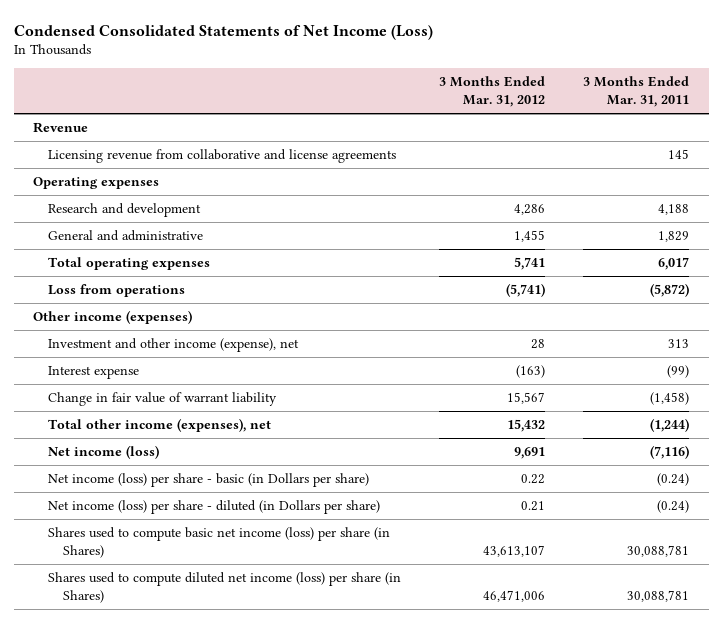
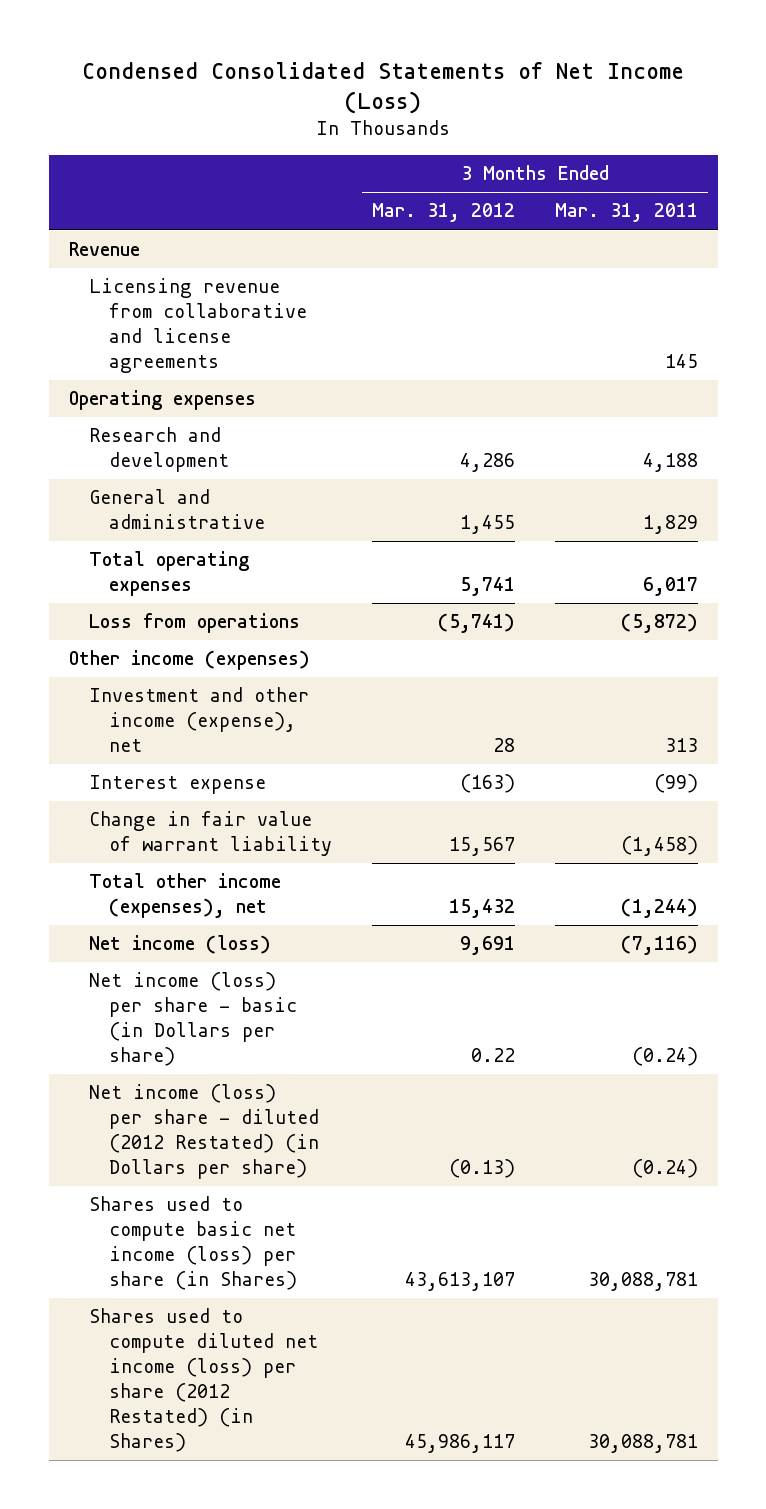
[48,500,381,515] Net income (loss) per share - diluted (in Dollars per share) -> [88,1084,320,1180] Net income (loss) per share - diluted (2012 Restated) (in Dollars per share)
[521,501,546,512] 0.21 -> [449,1159,516,1179] (0.13)
[48,572,402,603] Shares used to compute diluted net income (loss) per share (in Shares) -> [88,1308,319,1453] Shares used to compute diluted net income (loss) per share (2012 Restated) (in Shares)
[483,589,546,602] 46,471,006 -> [405,1434,516,1454] 45,986,117

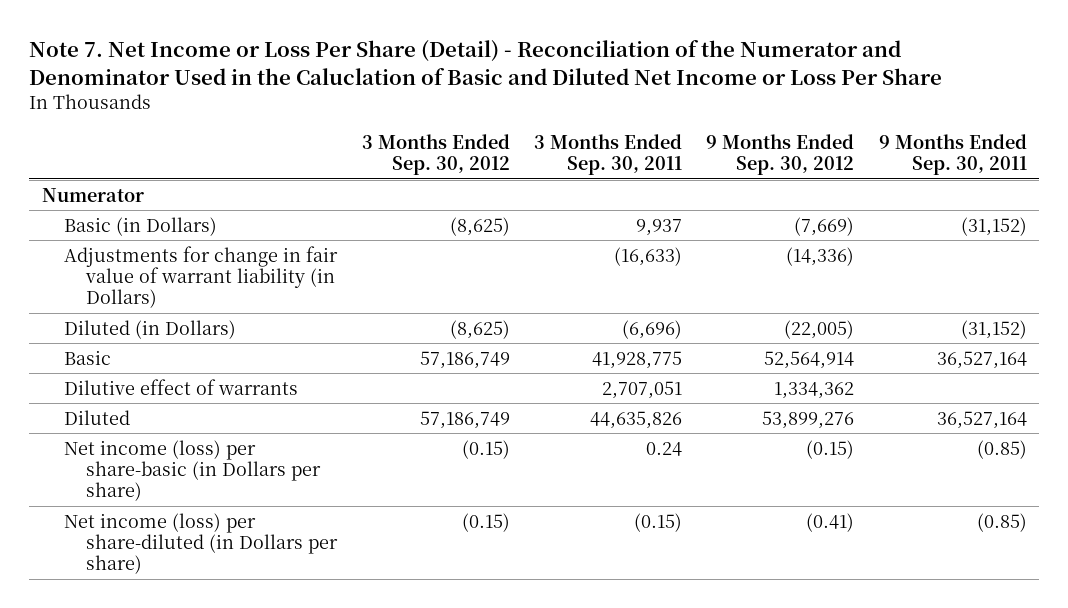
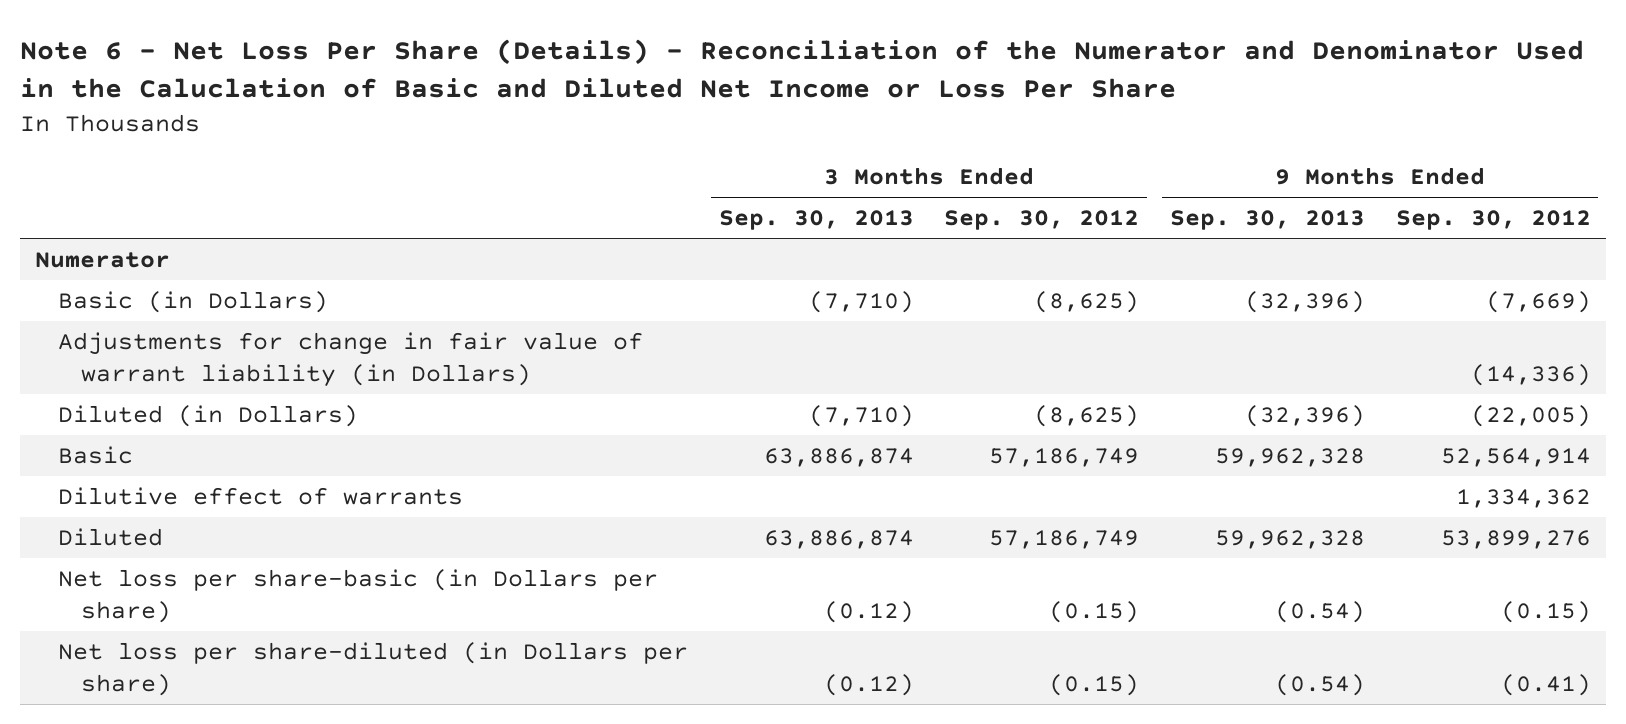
[29,40,943,85] Note 7. Net Income or Loss Per Share (Detail) - Reconciliation of the Numerator and Denominator Used in the Caluclation of Basic and Diluted Net Income or Loss Per Share -> [19,38,1584,99] Note 6 - Net Loss Per Share (Details) - Reconciliation of the Numerator and Denominator Used in the Caluclation of Basic and Diluted Net Income or Loss Per Share
[534,133,683,176] 3 Months Ended Sep. 30, 2011 -> none
[878,133,1027,176] 9 Months Ended Sep. 30, 2011 -> none
none -> [718,210,914,231] Sep. 30, 2013
none -> [1169,210,1365,231] Sep. 30, 2013
[63,439,322,502] Net income (loss) per share-basic (in Dollars per share) -> [57,568,658,624] Net loss per share-basic (in Dollars per share)
[63,512,339,575] Net income (loss) per share-diluted (in Dollars per share) -> [57,641,688,697] Net loss per share-diluted (in Dollars per share)

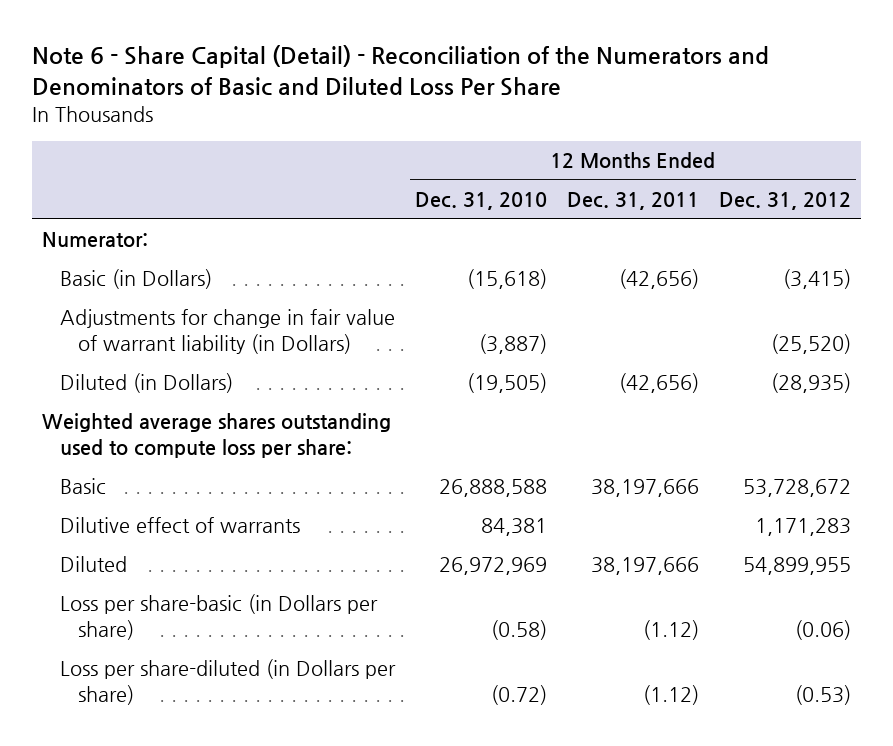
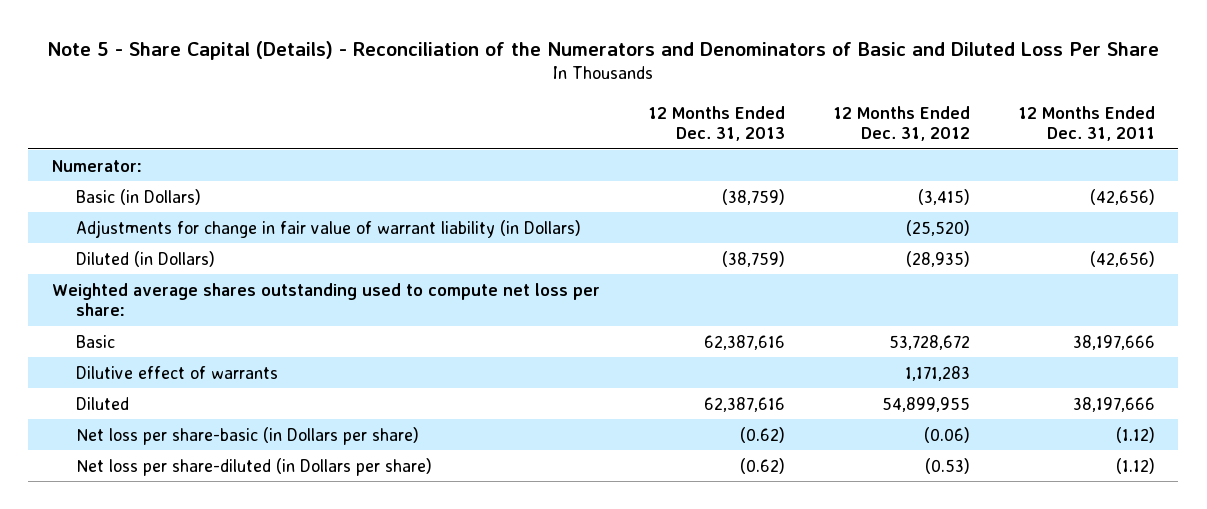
[31,44,769,96] Note 6 - Share Capital (Detail) - Reconciliation of the Numerators and Denominators of Basic and Diluted Loss Per Share -> [47,40,1160,60] Note 5 - Share Capital (Details) - Reconciliation of the Numerators and Denominators of Basic and Diluted Loss Per Share
[414,192,547,211] Dec. 31, 2010 -> none
none -> [647,105,785,142] 12 Months Ended Dec. 31, 2013
[41,413,391,459] Weighted average shares outstanding used to compute loss per share: -> [52,282,601,317] Weighted average shares outstanding used to compute net loss per share:
[59,594,378,641] Loss per share-basic (in Dollars per share) -> [75,426,419,445] Net loss per share-basic (in Dollars per share)
[59,659,396,706] Loss per share-diluted (in Dollars per share) -> [75,457,432,476] Net loss per share-diluted (in Dollars per share)

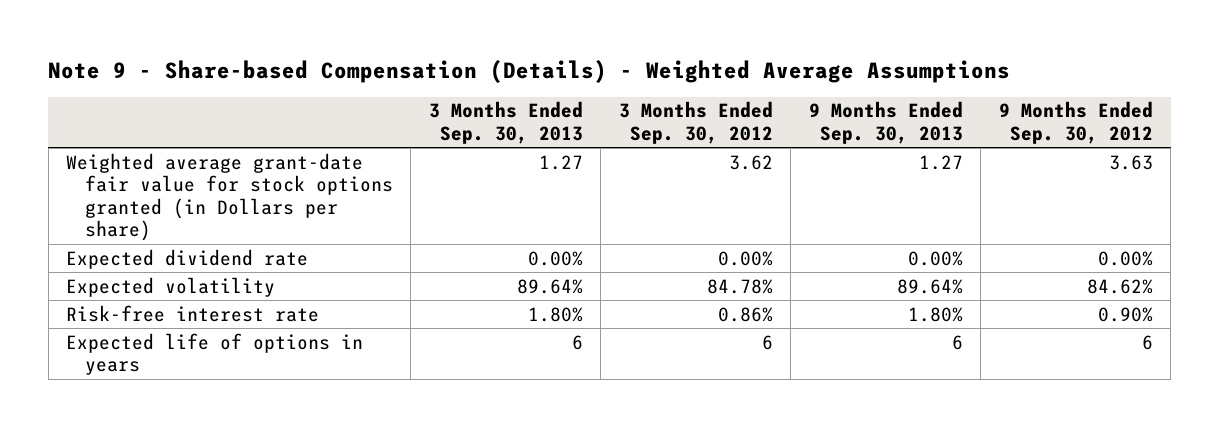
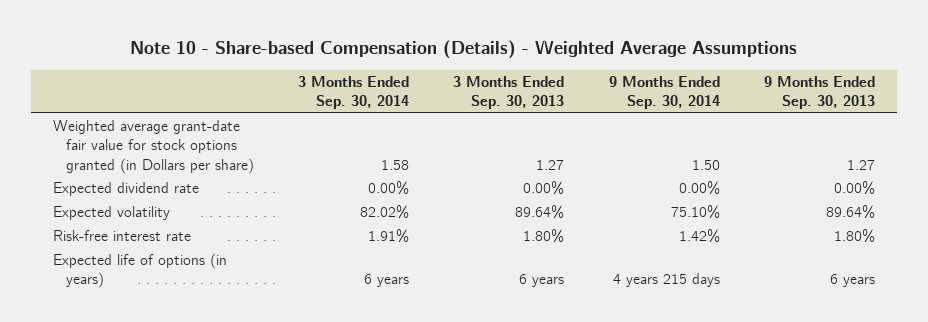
[48,59,1011,83] Note 9 - Share-based Compensation (Details) - Weighted Average Assumptions -> [130,39,798,60] Note 10 - Share-based Compensation (Details) - Weighted Average Assumptions
[618,101,773,144] 3 Months Ended Sep. 30, 2012 -> none
[998,101,1153,144] 9 Months Ended Sep. 30, 2012 -> none
none -> [297,75,409,109] 3 Months Ended Sep. 30, 2014
none -> [608,75,720,109] 9 Months Ended Sep. 30, 2014
[66,332,364,376] Expected life of options in years -> [53,253,228,289] Expected life of options (in years)
[571,334,583,350] 6 -> [519,274,565,288] 6 years
[951,334,963,350] 6 -> [829,274,875,288] 6 years

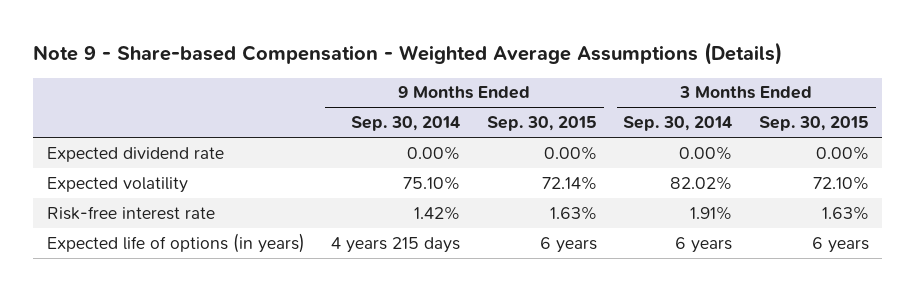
[130,39,798,60] Note 10 - Share-based Compensation (Details) - Weighted Average Assumptions -> [33,42,783,66] Note 9 - Share-based Compensation - Weighted Average Assumptions (Details)
[453,75,565,109] 3 Months Ended Sep. 30, 2013 -> none
[763,75,875,109] 9 Months Ended Sep. 30, 2013 -> none
none -> [486,116,597,132] Sep. 30, 2015
none -> [759,116,870,132] Sep. 30, 2015
[53,120,254,174] Weighted average grant-date fair value for stock options granted (in Dollars per share) -> none

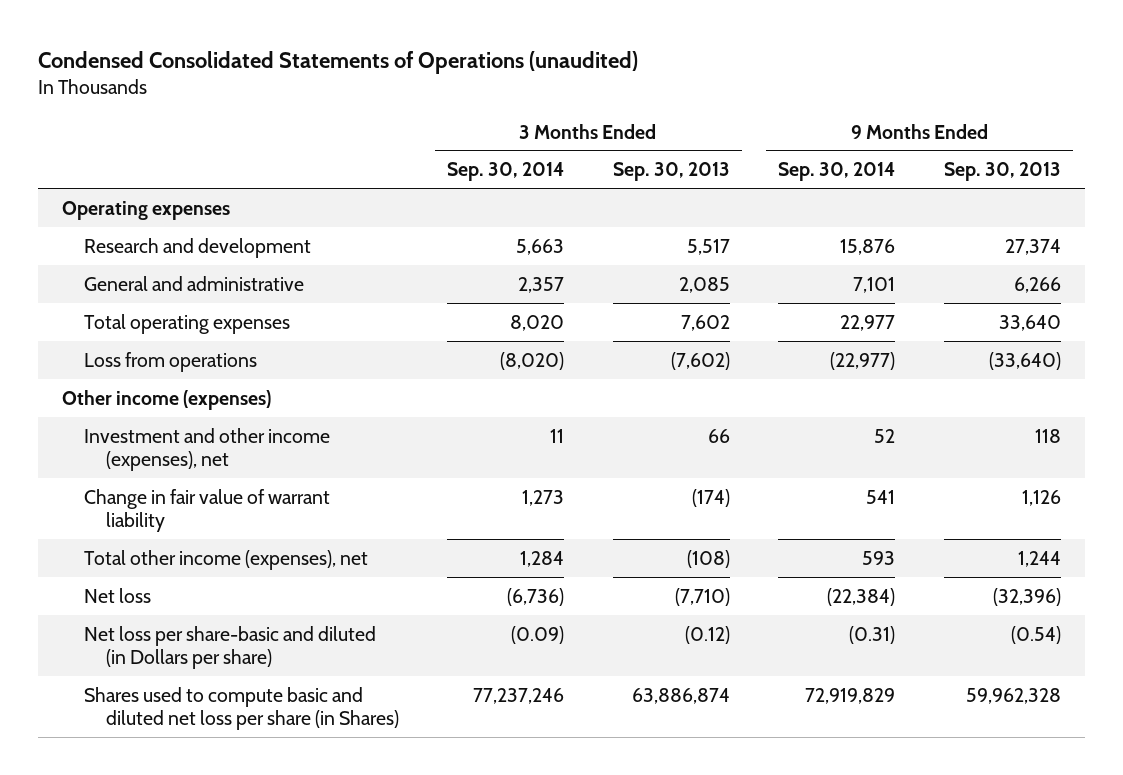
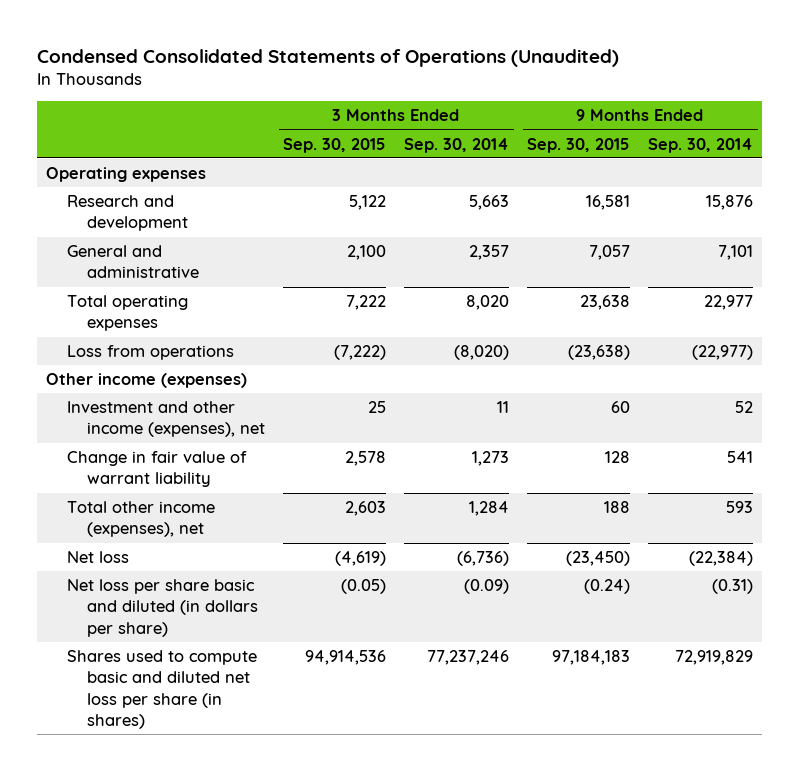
[37,50,638,74] Condensed Consolidated Statements of Operations (unaudited) -> [37,48,620,67] Condensed Consolidated Statements of Operations (Unaudited)
[612,162,730,182] Sep. 30, 2013 -> none
[943,162,1061,182] Sep. 30, 2013 -> none
none -> [283,137,387,153] Sep. 30, 2015
none -> [527,137,631,153] Sep. 30, 2015
[83,625,376,670] Net loss per share-basic and diluted (in Dollars per share) -> [66,578,259,637] Net loss per share basic and diluted (in dollars per share)
[83,686,399,731] Shares used to compute basic and diluted net loss per share (in Shares) -> [66,649,257,729] Shares used to compute basic and diluted net loss per share (in shares)

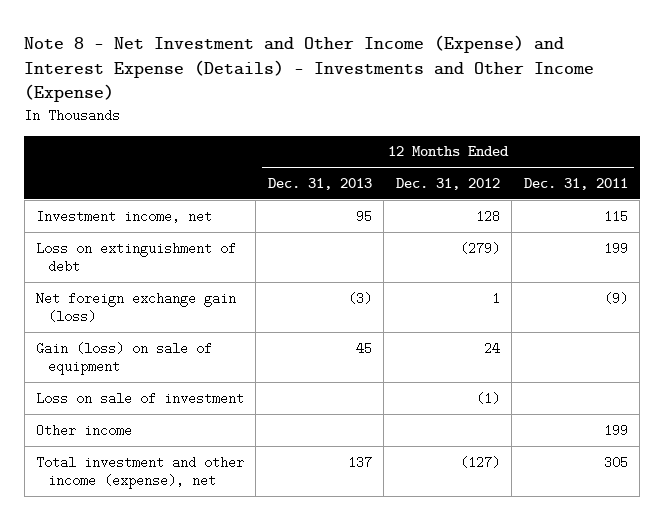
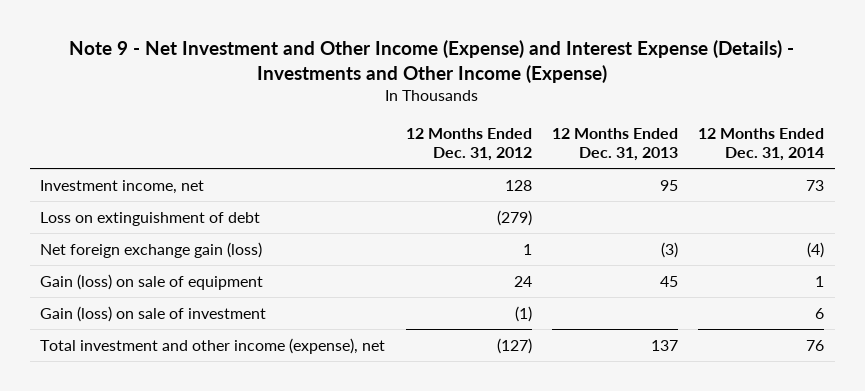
[24,34,595,103] Note 8 - Net Investment and Other Income (Expense) and Interest Expense (Details) - Investments and Other Income (Expense) -> [69,39,795,83] Note 9 - Net Investment and Other Income (Expense) and Interest Expense (Details) - Investments and Other Income (Expense)
[523,177,628,190] Dec. 31, 2011 -> none
none -> [698,128,825,162] 12 Months Ended Dec. 31, 2014
[36,423,133,437] Other income -> none
[36,391,245,405] Loss on sale of investment -> [40,305,267,322] Gain (loss) on sale of investment

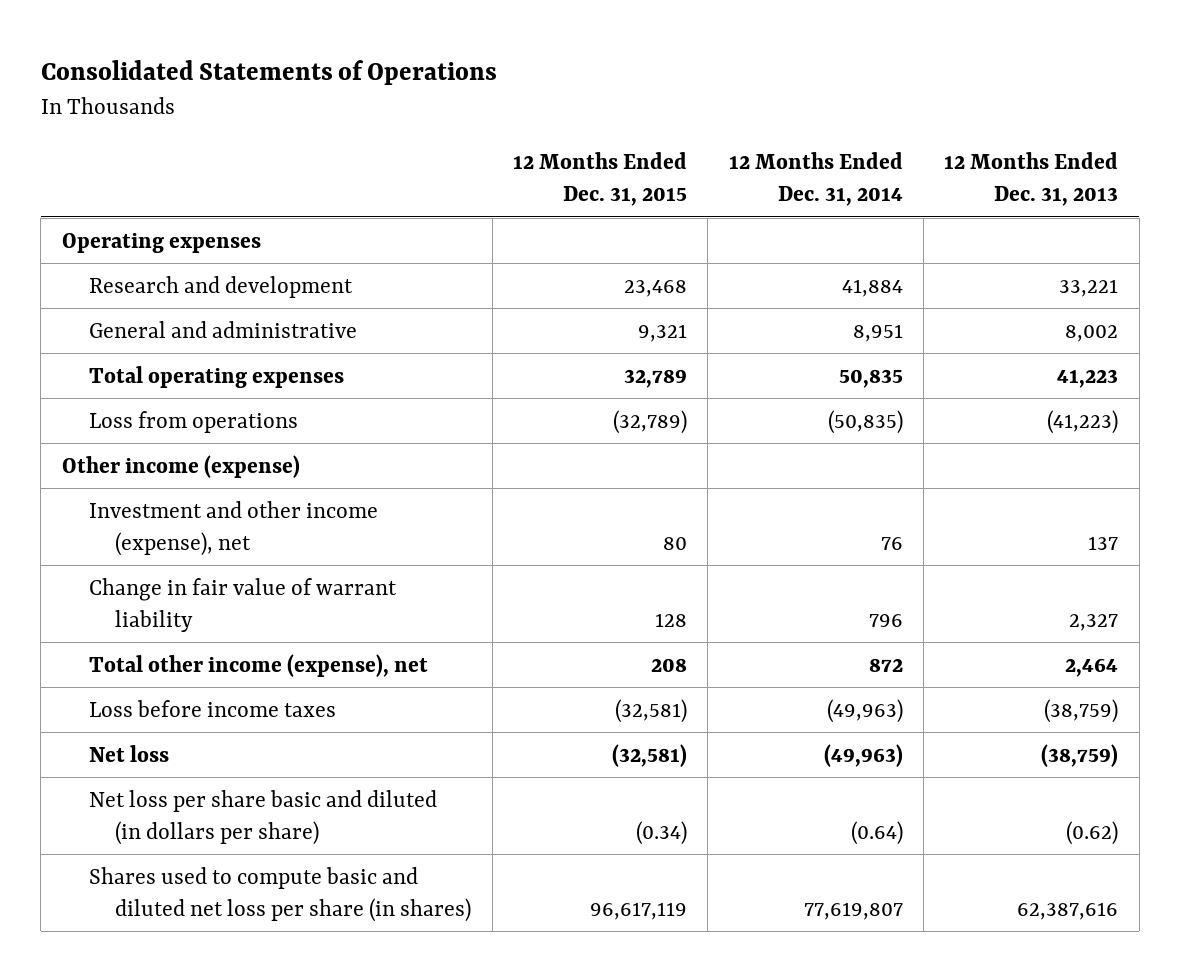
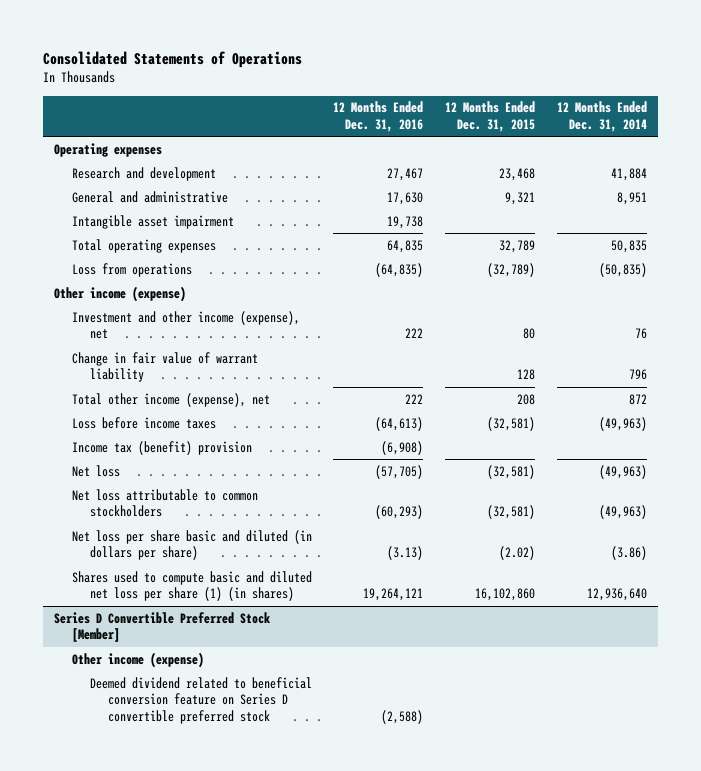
[944,152,1119,207] 12 Months Ended Dec. 31, 2013 -> none
none -> [333,101,424,132] 12 Months Ended Dec. 31, 2016
none -> [71,214,234,229] Intangible asset impairment
none -> [71,440,252,455] Income tax (benefit) provision
none -> [71,488,258,518] Net loss attributable to common stockholders
[636,821,688,846] (0.34) -> [499,546,536,561] (2.02)
[850,821,903,846] (0.64) -> [611,546,648,561] (3.86)
[88,866,472,923] Shares used to compute basic and diluted net loss per share (in shares) -> [71,570,312,602] Shares used to compute basic and diluted net loss per share (1) (in shares)
[590,902,688,921] 96,617,119 -> [475,588,536,602] 16,102,860
[803,902,903,921] 77,619,807 -> [587,588,648,602] 12,936,640
none -> [53,611,270,643] Series D Convertible Preferred Stock [Member]
none -> [71,651,204,668] Other income (expense)
none -> [89,676,312,725] Deemed dividend related to beneficial conversion feature on Series D convertible preferred stock

